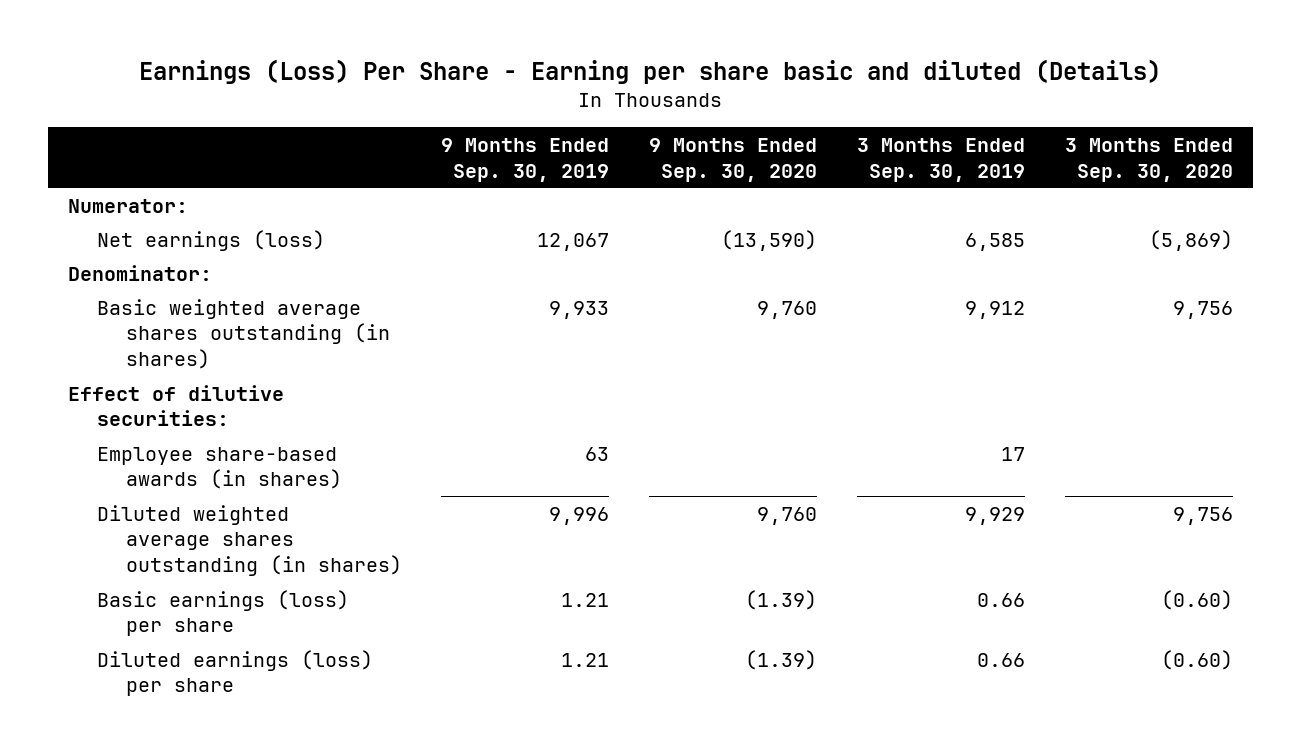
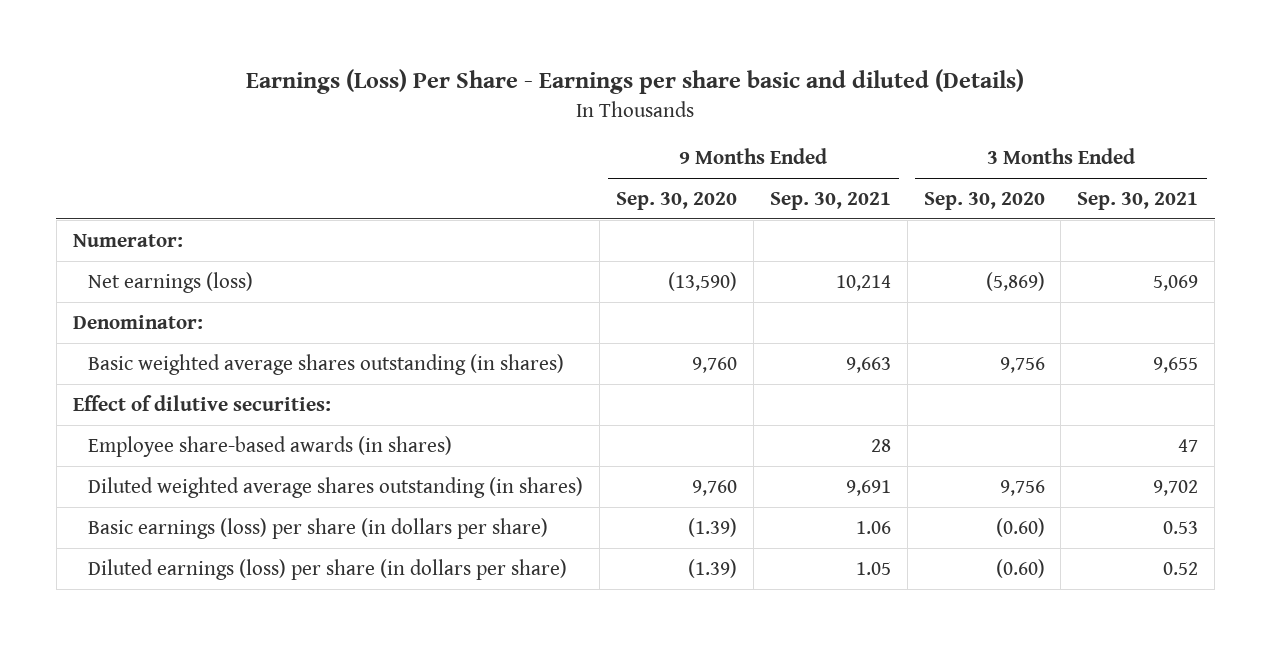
[139,58,1162,84] Earnings (Loss) Per Share - Earning per share basic and diluted (Details) -> [246,69,1025,95] Earnings (Loss) Per Share - Earnings per share basic and diluted (Details)
[441,137,610,182] 9 Months Ended Sep. 30, 2019 -> none
[856,137,1025,182] 3 Months Ended Sep. 30, 2019 -> none
none -> [769,191,891,210] Sep. 30, 2021
none -> [1077,191,1199,210] Sep. 30, 2021
[96,589,349,637] Basic earnings (loss) per share -> [87,517,548,539] Basic earnings (loss) per share (in dollars per share)
[96,649,373,697] Diluted earnings (loss) per share -> [87,558,567,580] Diluted earnings (loss) per share (in dollars per share)

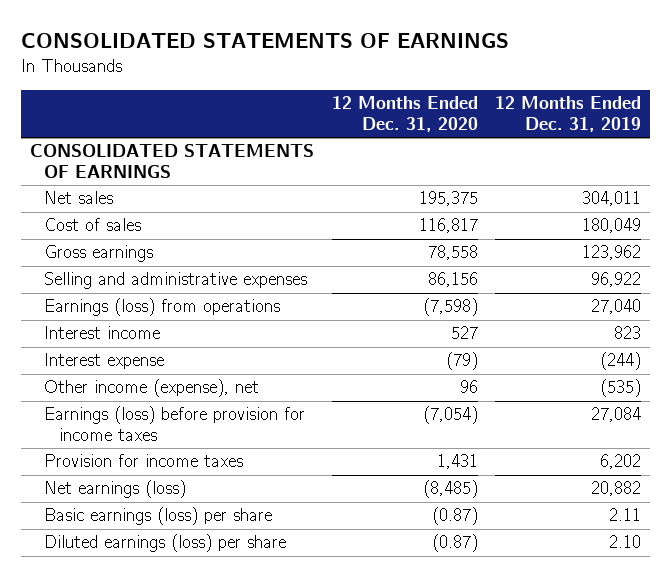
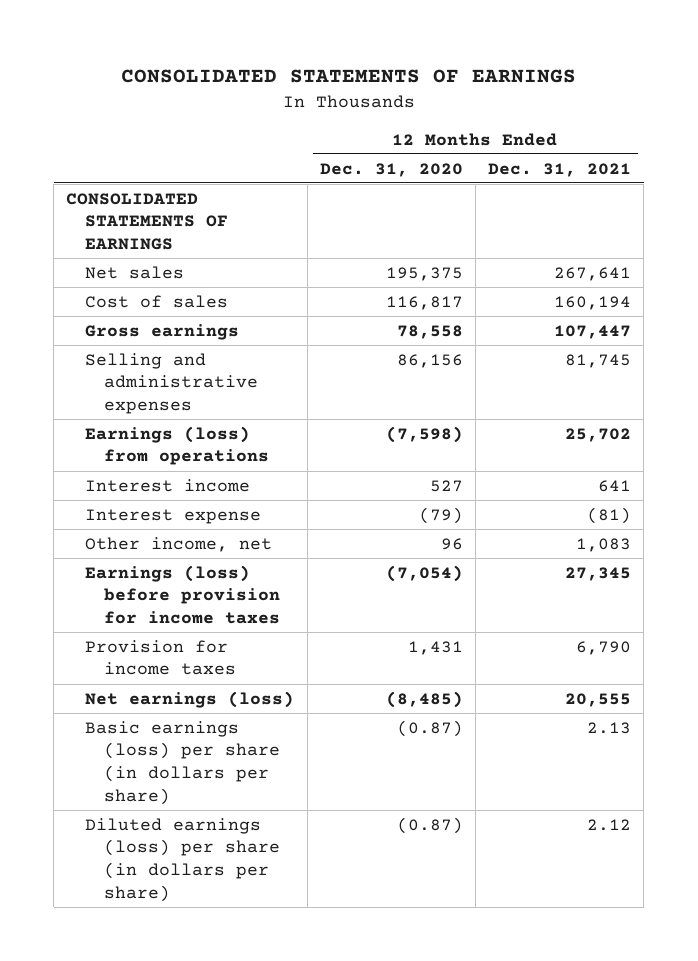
[495,96,642,132] 12 Months Ended Dec. 31, 2019 -> none
none -> [488,162,632,177] Dec. 31, 2021
[44,379,260,398] Other income (expense), net -> [85,536,273,552] Other income, net
[44,507,273,526] Basic earnings (loss) per share -> [85,720,281,805] Basic earnings (loss) per share (in dollars per share)
[44,534,287,553] Diluted earnings (loss) per share -> [85,817,281,902] Diluted earnings (loss) per share (in dollars per share)

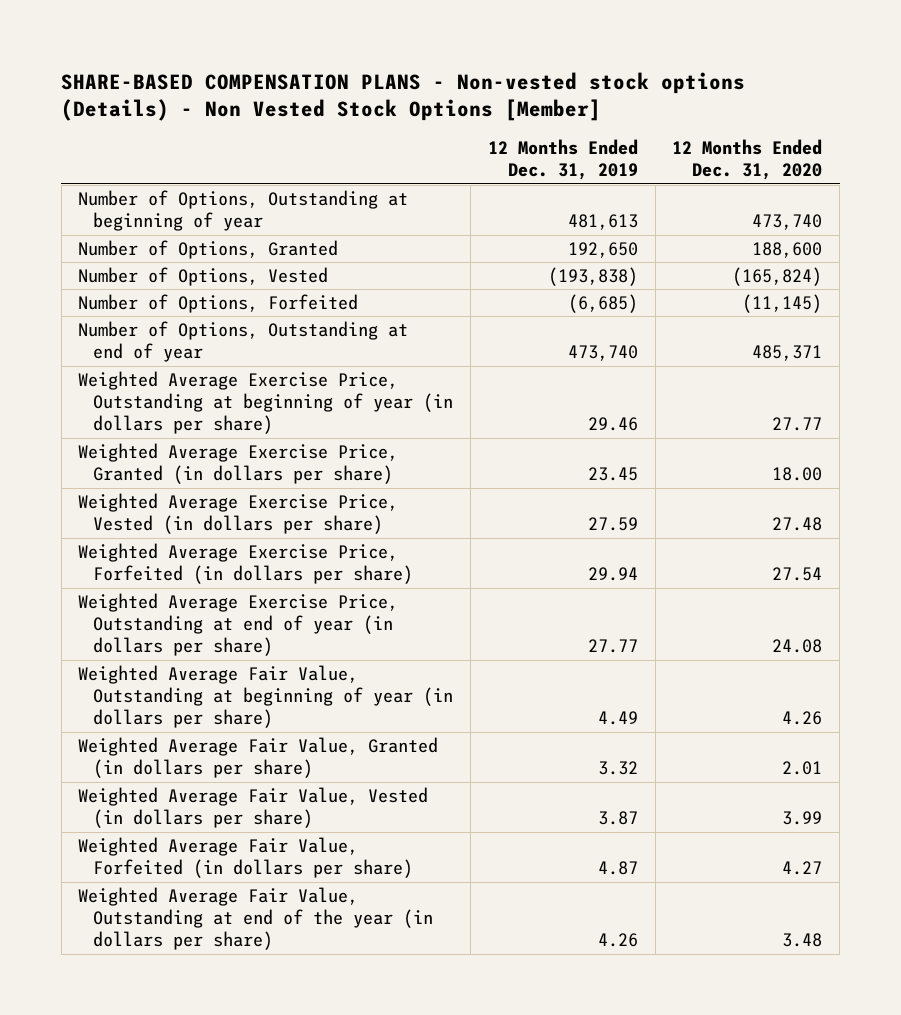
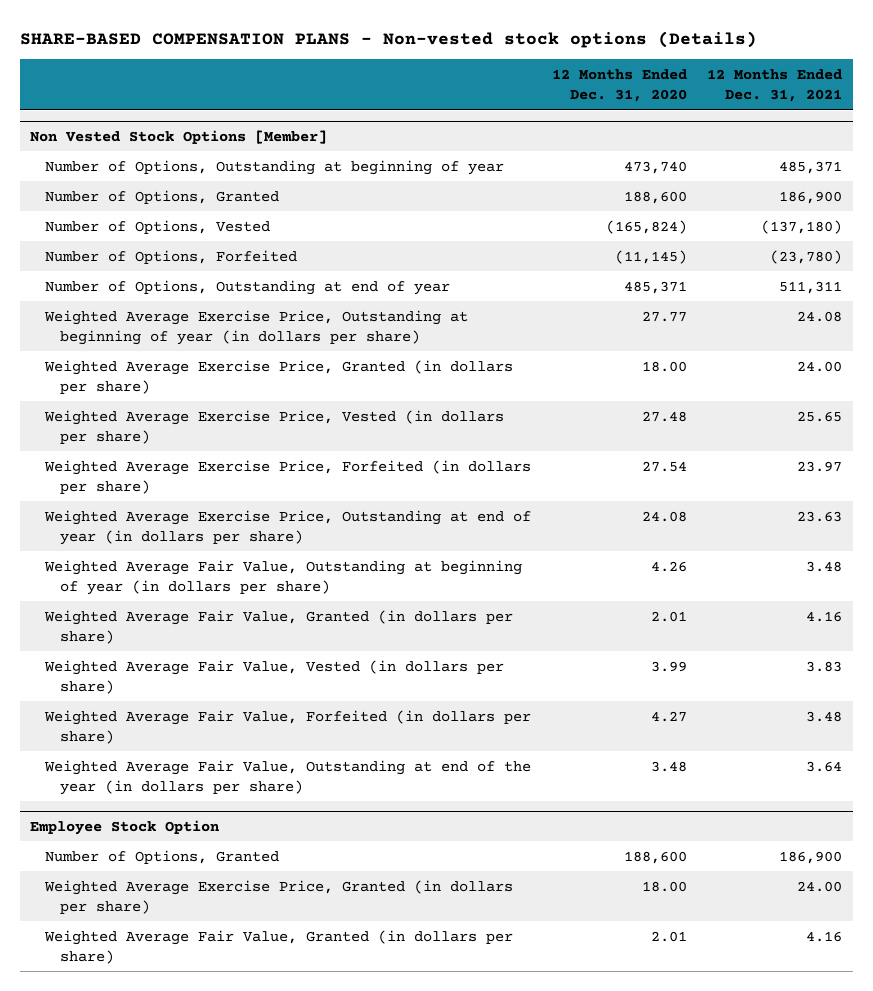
[61,71,746,122] SHARE-BASED COMPENSATION PLANS - Non-vested stock options (Details) - Non Vested Stock Options [Member] -> [19,30,757,48] SHARE-BASED COMPENSATION PLANS - Non-vested stock options (Details)
[487,139,638,181] 12 Months Ended Dec. 31, 2019 -> none
none -> [707,69,843,103] 12 Months Ended Dec. 31, 2021
none -> [30,129,328,144] Non Vested Stock Options [Member]
none -> [30,819,221,835] Employee Stock Option
none -> [45,849,280,864] Number of Options, Granted
none -> [44,879,514,914] Weighted Average Exercise Price, Granted (in dollars per share)
none -> [44,929,514,964] Weighted Average Fair Value, Granted (in dollars per share)

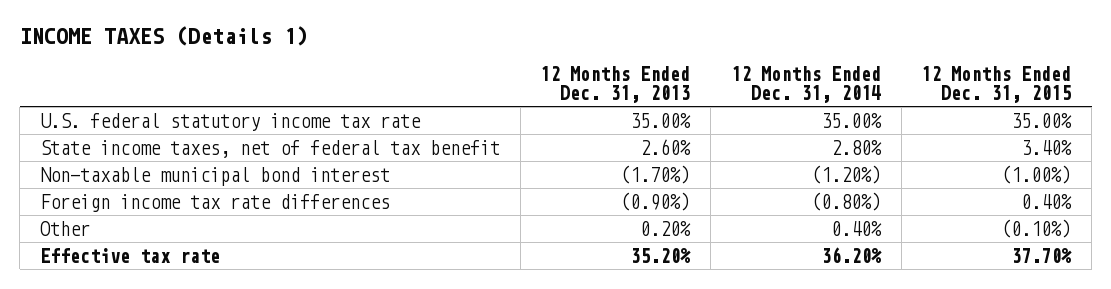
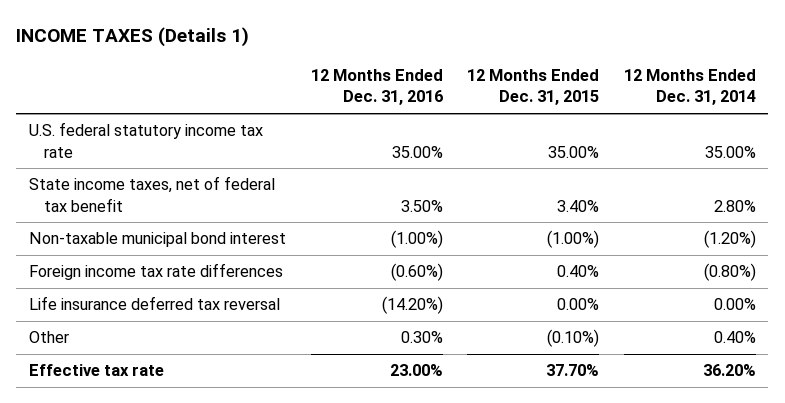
[540,66,691,103] 12 Months Ended Dec. 31, 2013 -> none
none -> [310,69,443,106] 12 Months Ended Dec. 31, 2016
none -> [28,296,280,311] Life insurance deferred tax reversal

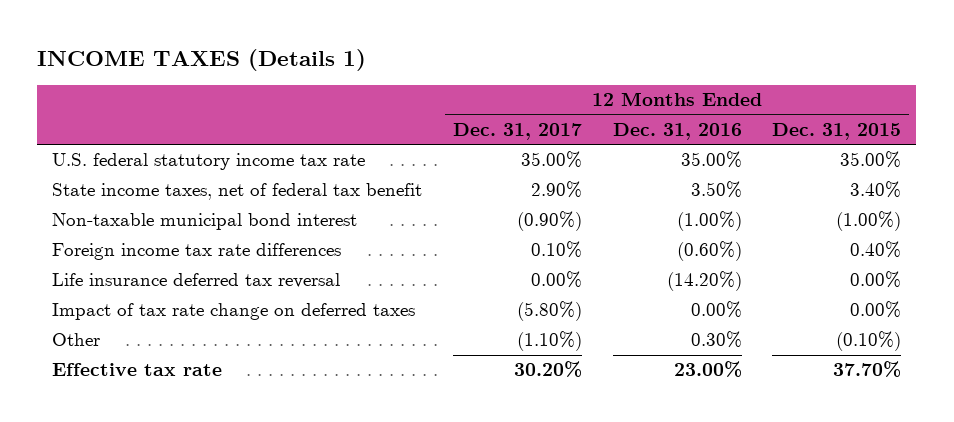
[624,69,757,106] 12 Months Ended Dec. 31, 2014 -> none
none -> [452,122,582,140] Dec. 31, 2017
none -> [52,303,416,321] Impact of tax rate change on deferred taxes

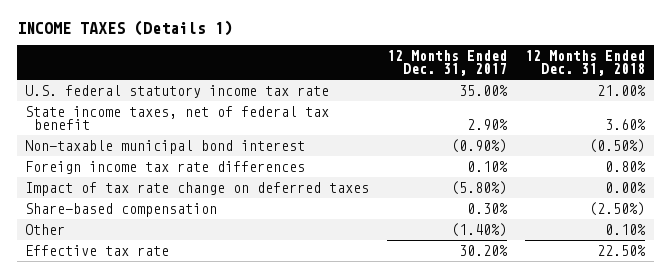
[612,122,742,140] Dec. 31, 2016 -> none
[772,122,902,140] Dec. 31, 2015 -> none
none -> [524,49,645,77] 12 Months Ended Dec. 31, 2018
[52,273,341,289] Life insurance deferred tax reversal -> none
none -> [25,202,218,217] Share-based compensation
[516,331,582,352] (1.10%) -> [451,222,508,237] (1.40%)

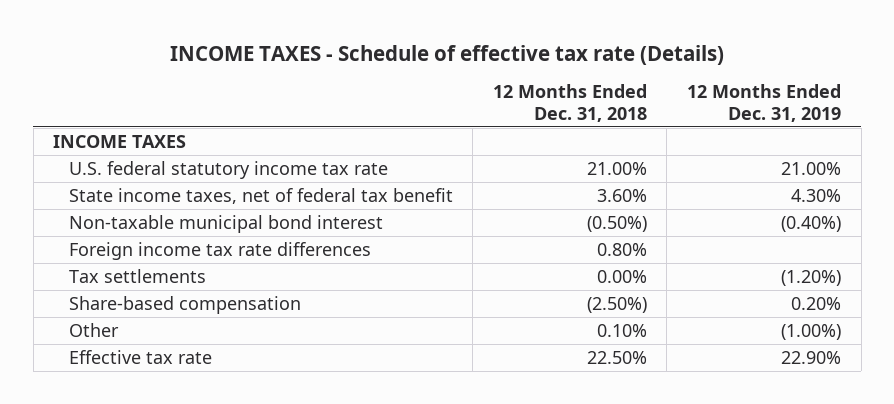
[16,20,233,37] INCOME TAXES (Details 1) -> [170,44,725,65] INCOME TAXES - Schedule of effective tax rate (Details)
[387,49,508,77] 12 Months Ended Dec. 31, 2017 -> none
none -> [687,84,842,122] 12 Months Ended Dec. 31, 2019
none -> [53,134,187,148] INCOME TAXES
[25,181,370,196] Impact of tax rate change on deferred taxes -> none
none -> [68,268,206,283] Tax settlements

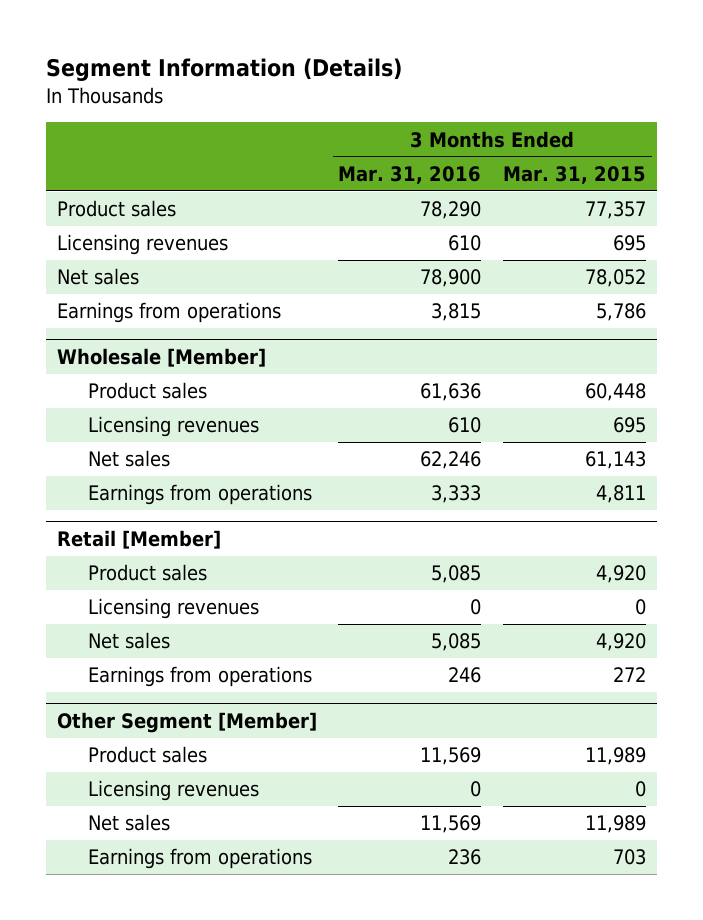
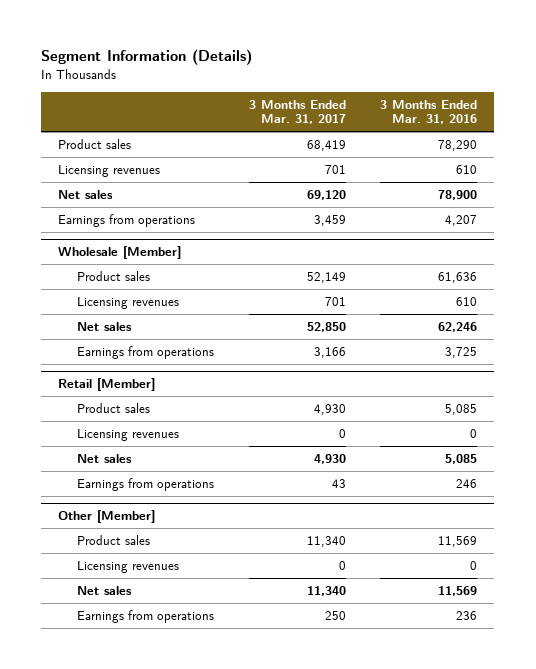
[503,165,647,184] Mar. 31, 2015 -> none
none -> [248,99,346,125] 3 Months Ended Mar. 31, 2017
[431,303,482,322] 3,815 -> [445,215,478,227] 4,207
[431,485,482,504] 3,333 -> [445,347,478,359] 3,725
[56,711,317,733] Other Segment [Member] -> [58,510,156,524] Other [Member]

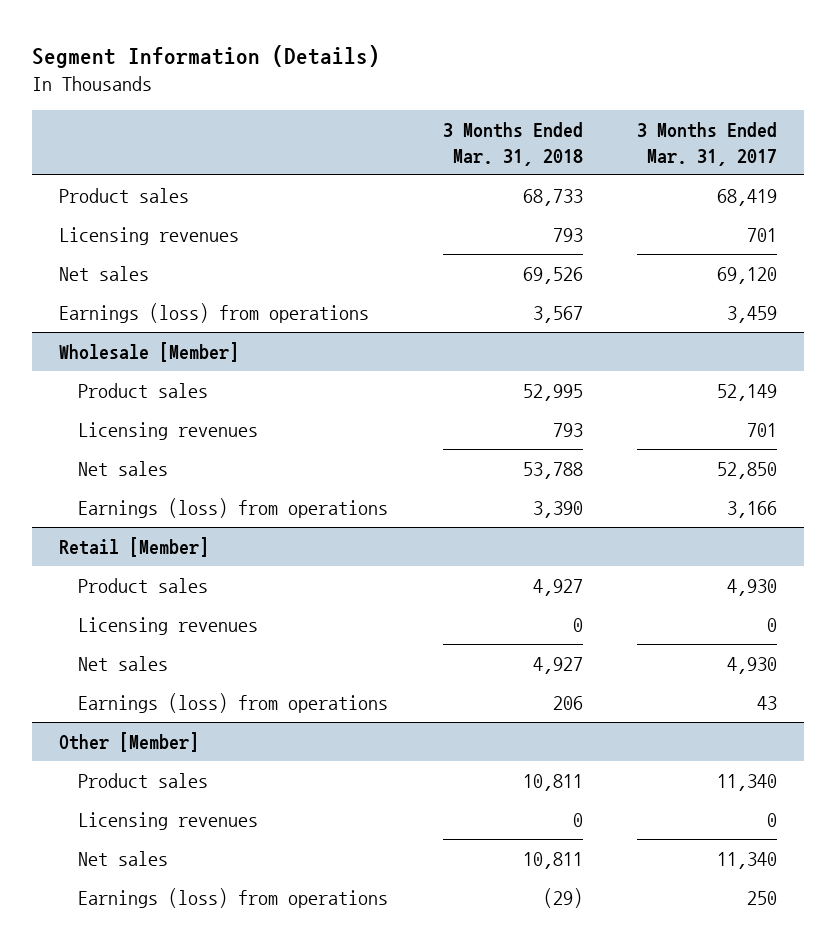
[380,99,478,125] 3 Months Ended Mar. 31, 2016 -> none
none -> [442,122,583,166] 3 Months Ended Mar. 31, 2018
[58,214,196,228] Earnings from operations -> [59,302,370,323] Earnings (loss) from operations
[77,346,215,360] Earnings from operations -> [78,497,389,518] Earnings (loss) from operations
[77,478,215,492] Earnings from operations -> [78,692,389,713] Earnings (loss) from operations
[77,610,215,624] Earnings from operations -> [78,887,389,908] Earnings (loss) from operations

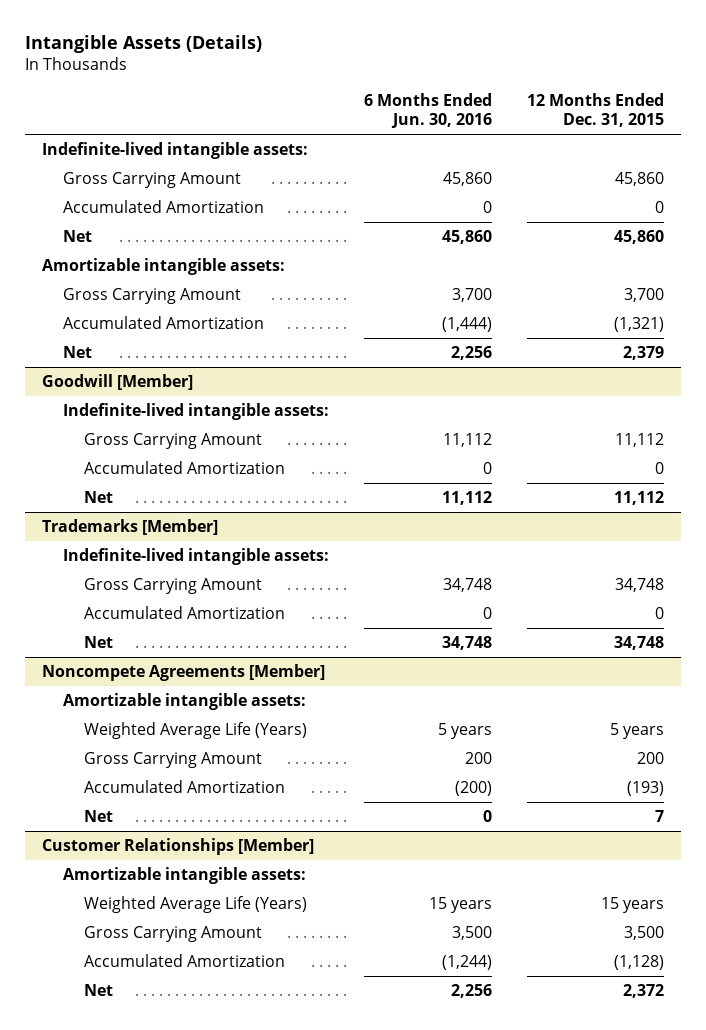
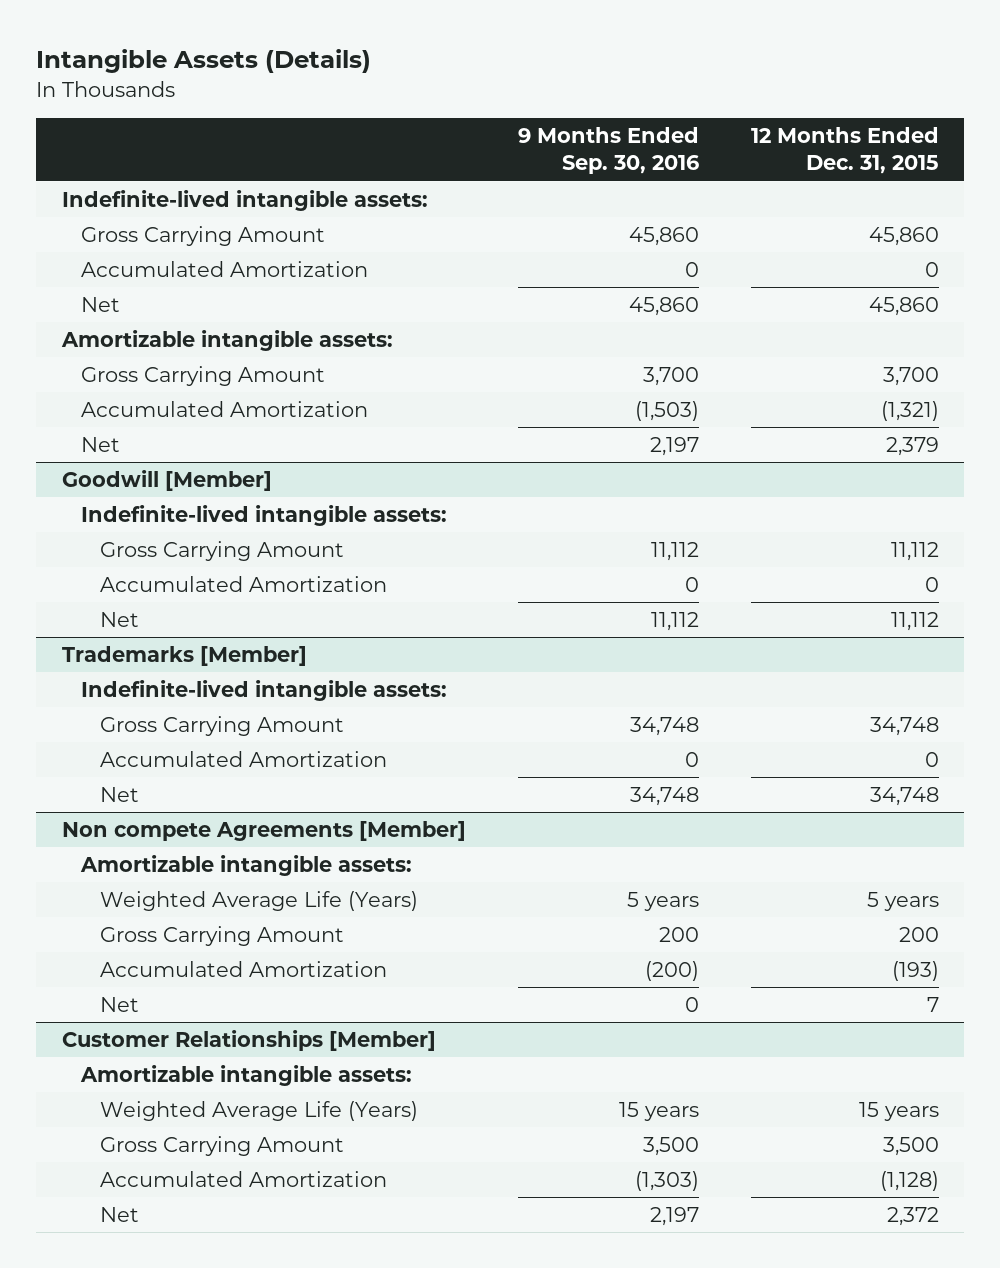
[364,92,493,129] 6 Months Ended Jun. 30, 2016 -> none
none -> [517,127,699,175] 9 Months Ended Sep. 30, 2016
[42,663,326,681] Noncompete Agreements [Member] -> [61,821,466,842] Non compete Agreements [Member]

